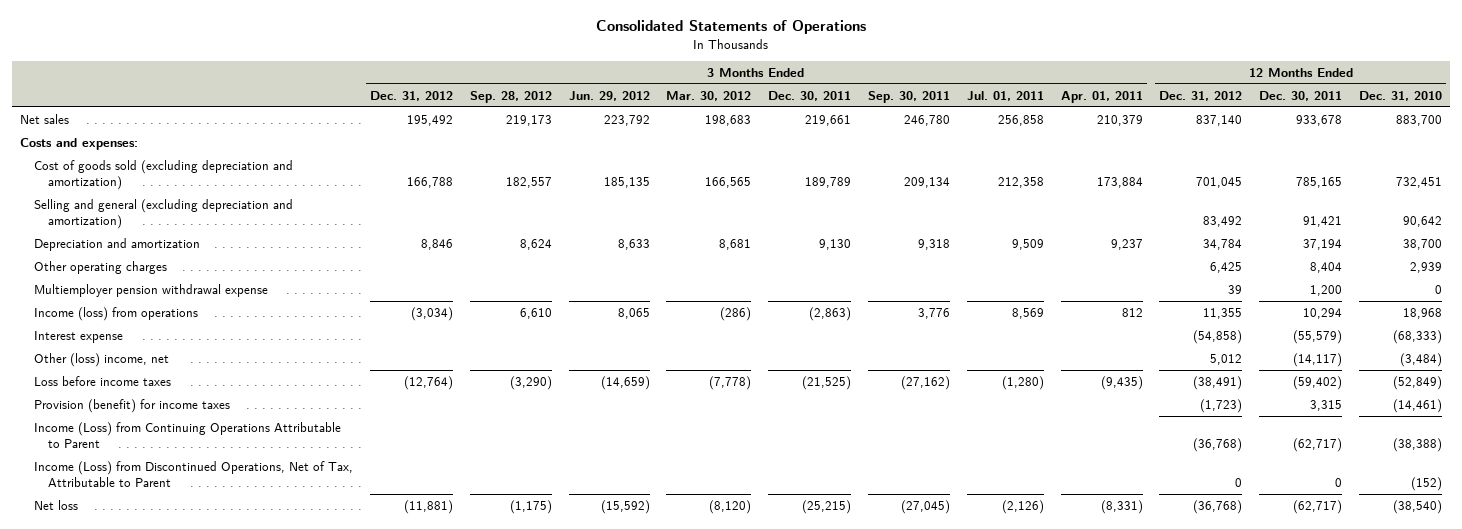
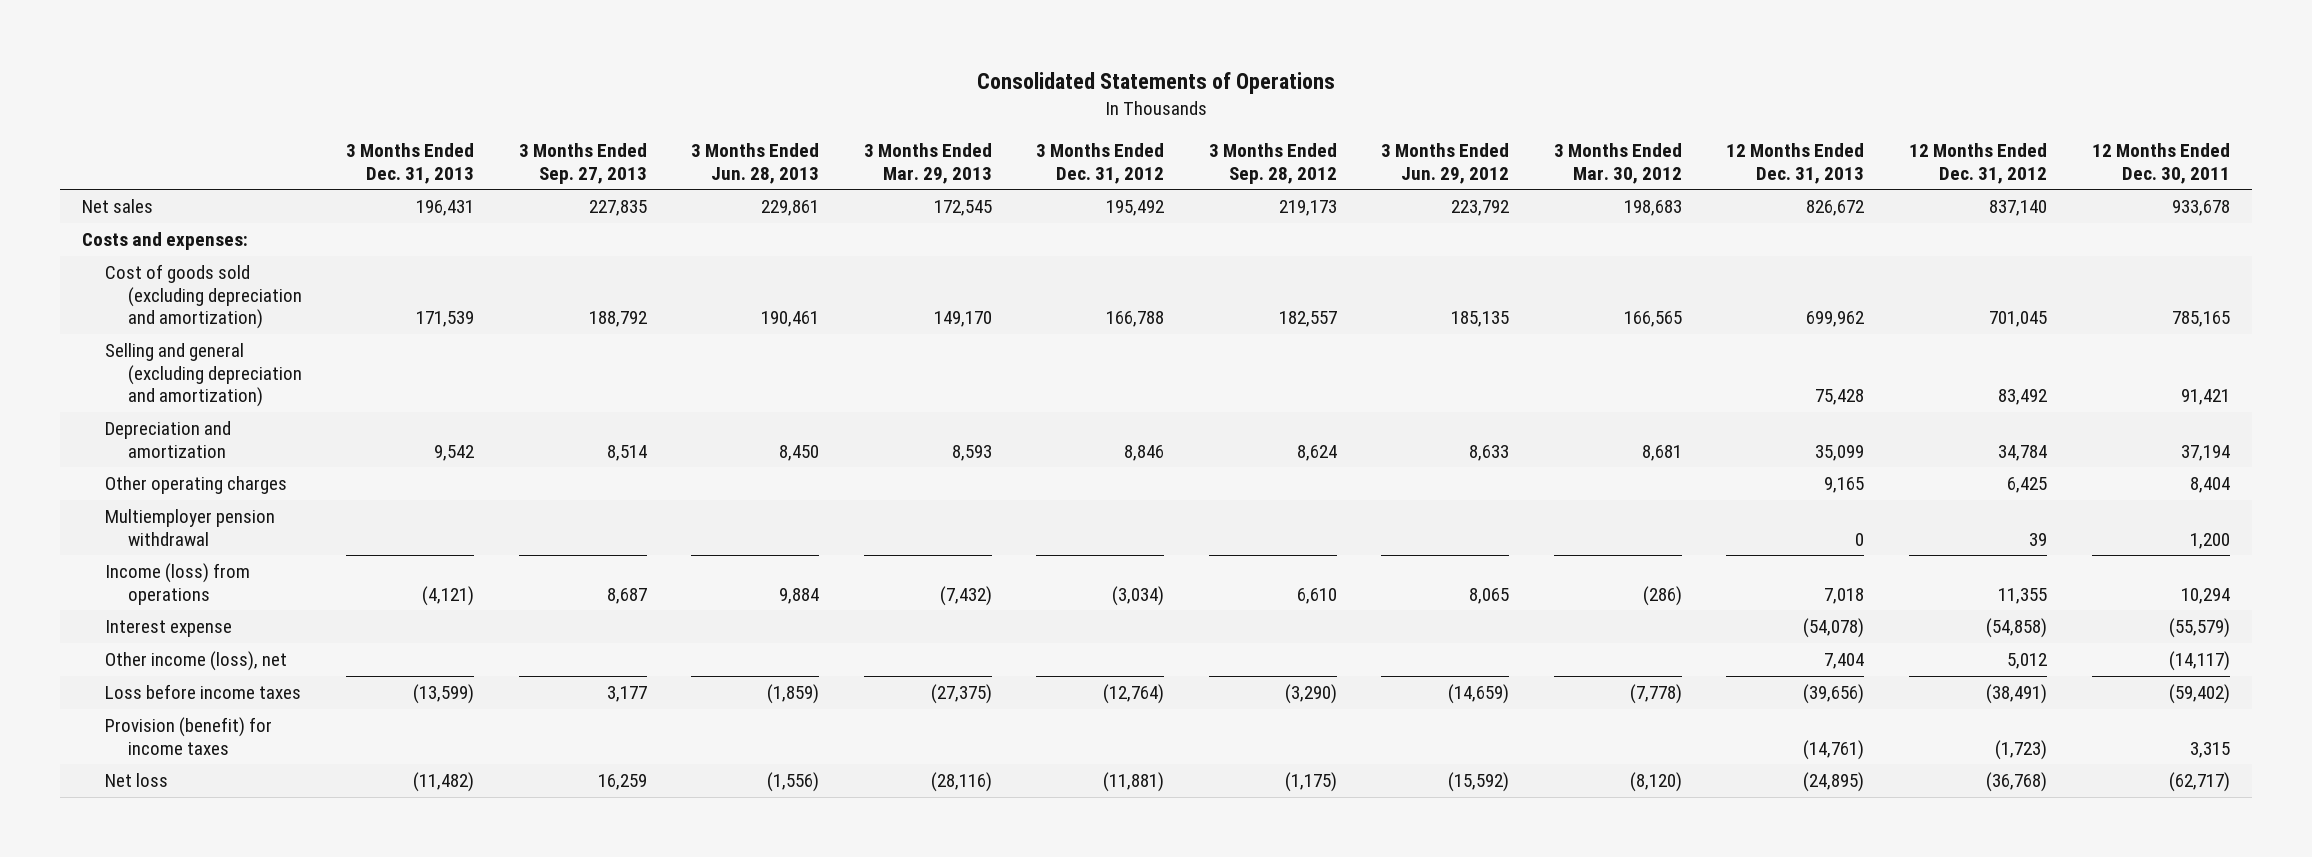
[768,90,852,101] Dec. 30, 2011 -> none
[867,90,950,103] Sep. 30, 2011 -> none
[966,90,1044,101] Jul. 01, 2011 -> none
[1060,90,1143,103] Apr. 01, 2011 -> none
[1359,90,1443,101] Dec. 31, 2010 -> none
none -> [346,143,475,184] 3 Months Ended Dec. 31, 2013
none -> [518,143,647,184] 3 Months Ended Sep. 27, 2013
none -> [691,143,820,184] 3 Months Ended Jun. 28, 2013
none -> [863,143,992,184] 3 Months Ended Mar. 29, 2013
none -> [1726,143,1865,184] 12 Months Ended Dec. 31, 2013
[34,283,269,297] Multiemployer pension withdrawal expense -> [104,509,275,546] Multiemployer pension withdrawal
[34,352,170,367] Other (loss) income, net -> [104,651,287,672] Other income (loss), net
[34,421,342,449] Income (Loss) from Continuing Operations Attributable to Parent -> none
[34,460,354,488] Income (Loss) from Discontinued Operations, Net of Tax, Attributable to Parent -> none

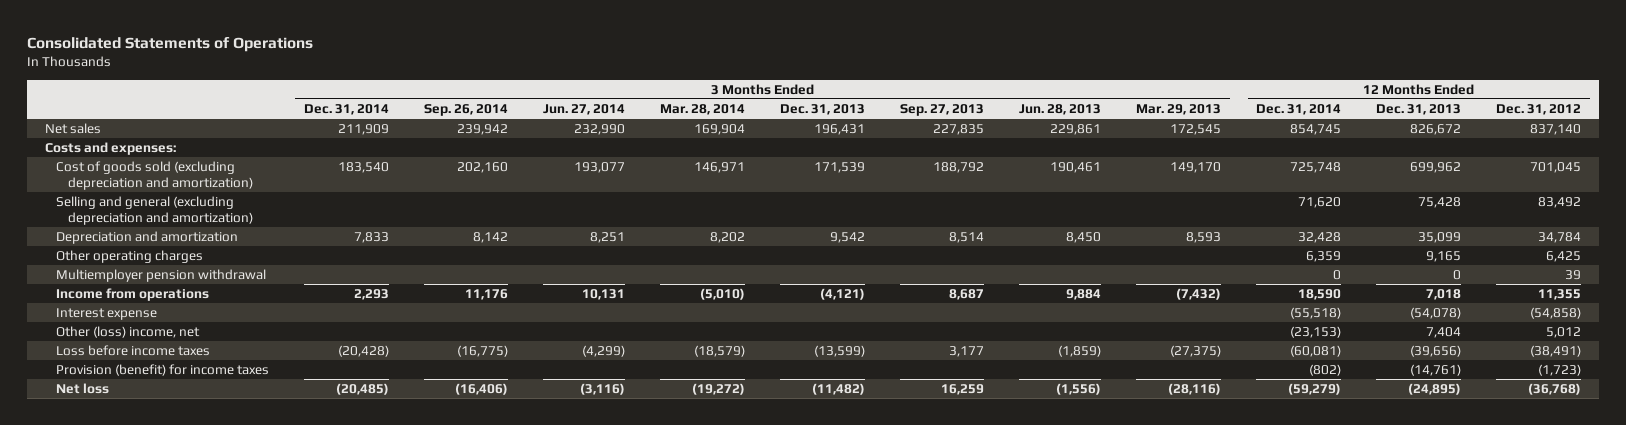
[1036,143,1165,184] 3 Months Ended Dec. 31, 2012 -> none
[1208,143,1337,184] 3 Months Ended Sep. 28, 2012 -> none
[1381,143,1510,184] 3 Months Ended Jun. 29, 2012 -> none
[1553,143,1682,184] 3 Months Ended Mar. 30, 2012 -> none
[2091,143,2230,184] 12 Months Ended Dec. 30, 2011 -> none
none -> [304,103,390,115] Dec. 31, 2014
none -> [424,103,509,116] Sep. 26, 2014
none -> [543,103,626,115] Jun. 27, 2014
none -> [660,103,746,115] Mar. 28, 2014
none -> [1256,103,1342,115] Dec. 31, 2014
[104,563,250,605] Income (loss) from operations -> [56,287,210,301] Income from operations
[104,651,287,672] Other income (loss), net -> [56,325,201,338] Other (loss) income, net

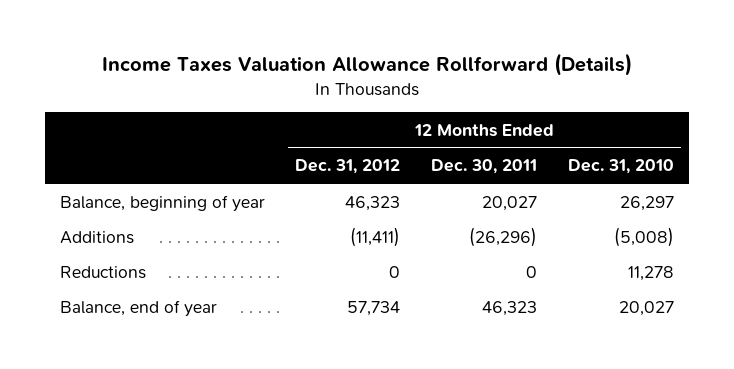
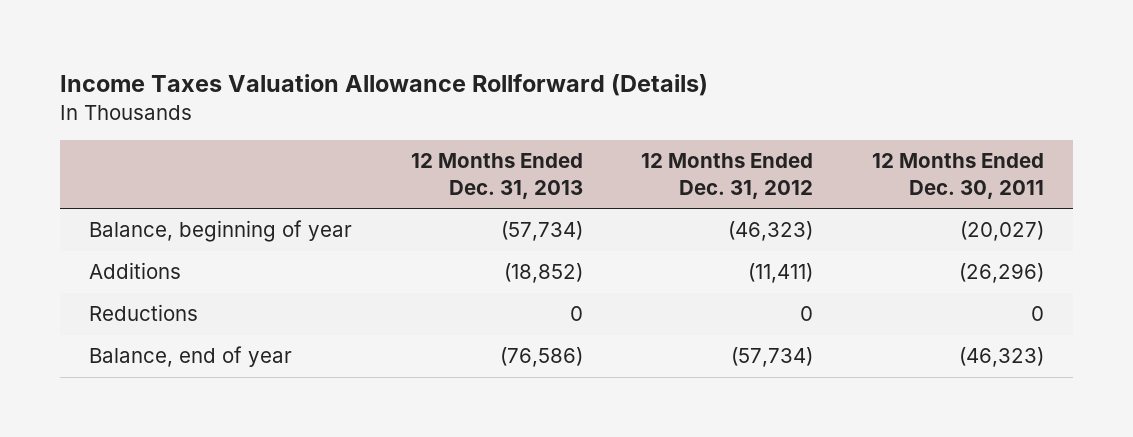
[567,159,674,175] Dec. 31, 2010 -> none
none -> [410,153,583,199] 12 Months Ended Dec. 31, 2013
[345,195,401,211] 46,323 -> [728,221,814,242] (46,323)
[482,195,538,211] 20,027 -> [959,221,1044,242] (20,027)
[347,300,401,316] 57,734 -> [731,347,814,368] (57,734)
[482,300,538,316] 46,323 -> [958,347,1044,368] (46,323)

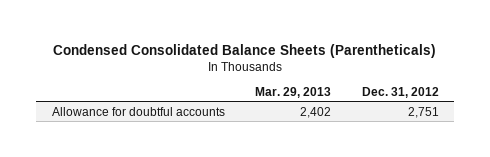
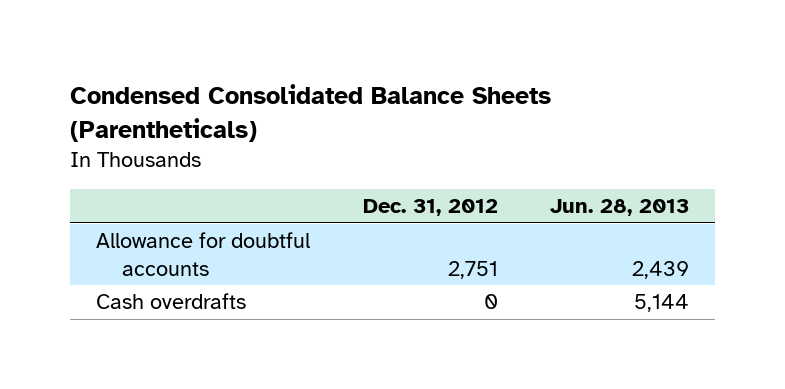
[255,87,332,99] Mar. 29, 2013 -> none
none -> [550,199,690,217] Jun. 28, 2013
none -> [96,293,247,310] Cash overdrafts

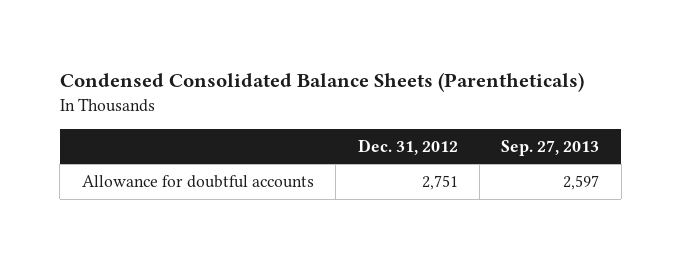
[550,199,690,217] Jun. 28, 2013 -> none
none -> [501,139,600,156] Sep. 27, 2013
[96,293,247,310] Cash overdrafts -> none

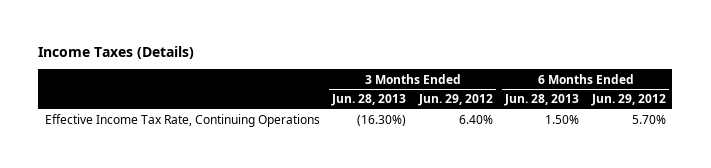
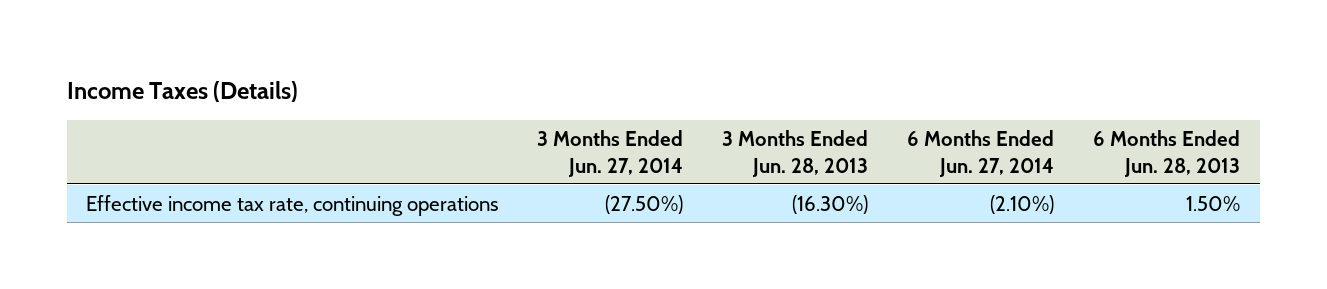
[417,94,493,107] Jun. 29, 2012 -> none
[591,94,667,107] Jun. 29, 2012 -> none
none -> [537,129,684,177] 3 Months Ended Jun. 27, 2014
none -> [907,129,1055,177] 6 Months Ended Jun. 27, 2014
[44,114,320,128] Effective Income Tax Rate, Continuing Operations -> [86,194,499,216] Effective income tax rate, continuing operations

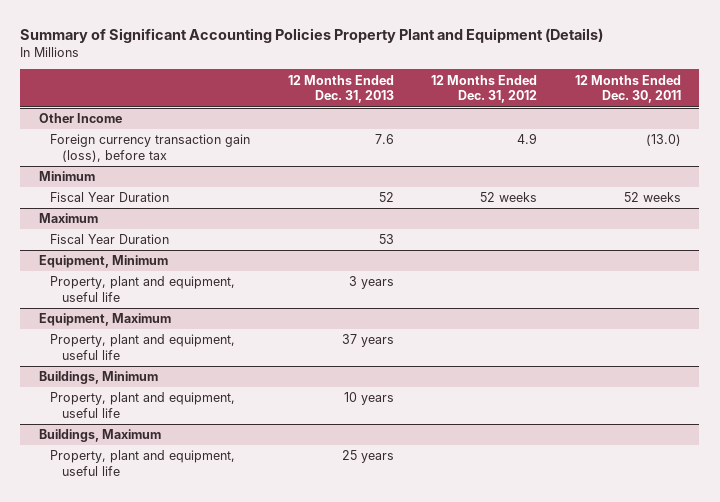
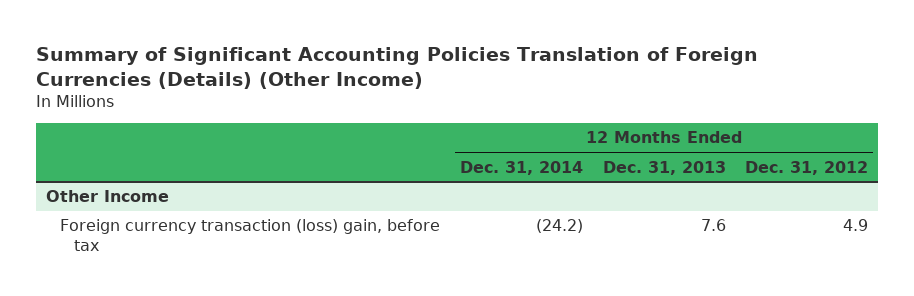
[20,27,604,43] Summary of Significant Accounting Policies Property Plant and Equipment (Details) -> [36,46,759,89] Summary of Significant Accounting Policies Translation of Foreign Currencies (Details) (Other Income)
[574,74,681,104] 12 Months Ended Dec. 30, 2011 -> none
none -> [459,160,583,175] Dec. 31, 2014
[39,171,96,182] Minimum -> none
[50,192,170,203] Fiscal Year Duration -> none
[39,213,99,224] Maximum -> none
[50,234,170,245] Fiscal Year Duration -> none
[39,255,169,269] Equipment, Minimum -> none
[50,276,236,302] Property, plant and equipment, useful life -> none
[39,313,172,327] Equipment, Maximum -> none
[50,334,236,360] Property, plant and equipment, useful life -> none
[39,371,159,385] Buildings, Minimum -> none
[50,392,236,418] Property, plant and equipment, useful life -> none
[39,429,162,443] Buildings, Maximum -> none
[50,450,236,476] Property, plant and equipment, useful life -> none
[50,134,251,162] Foreign currency transaction gain (loss), before tax -> [60,219,441,252] Foreign currency transaction (loss) gain, before tax

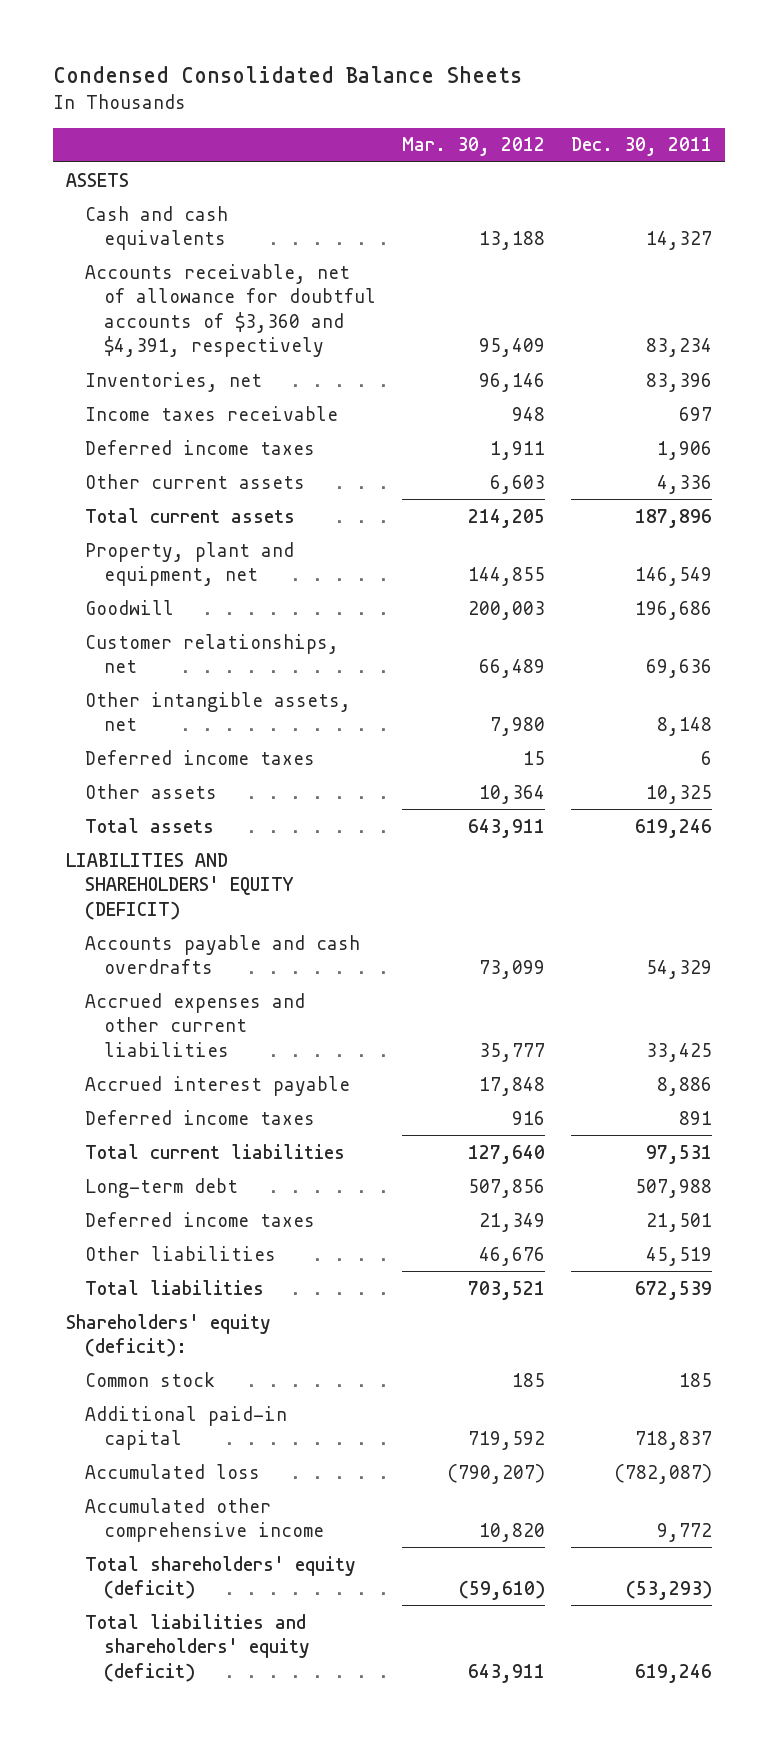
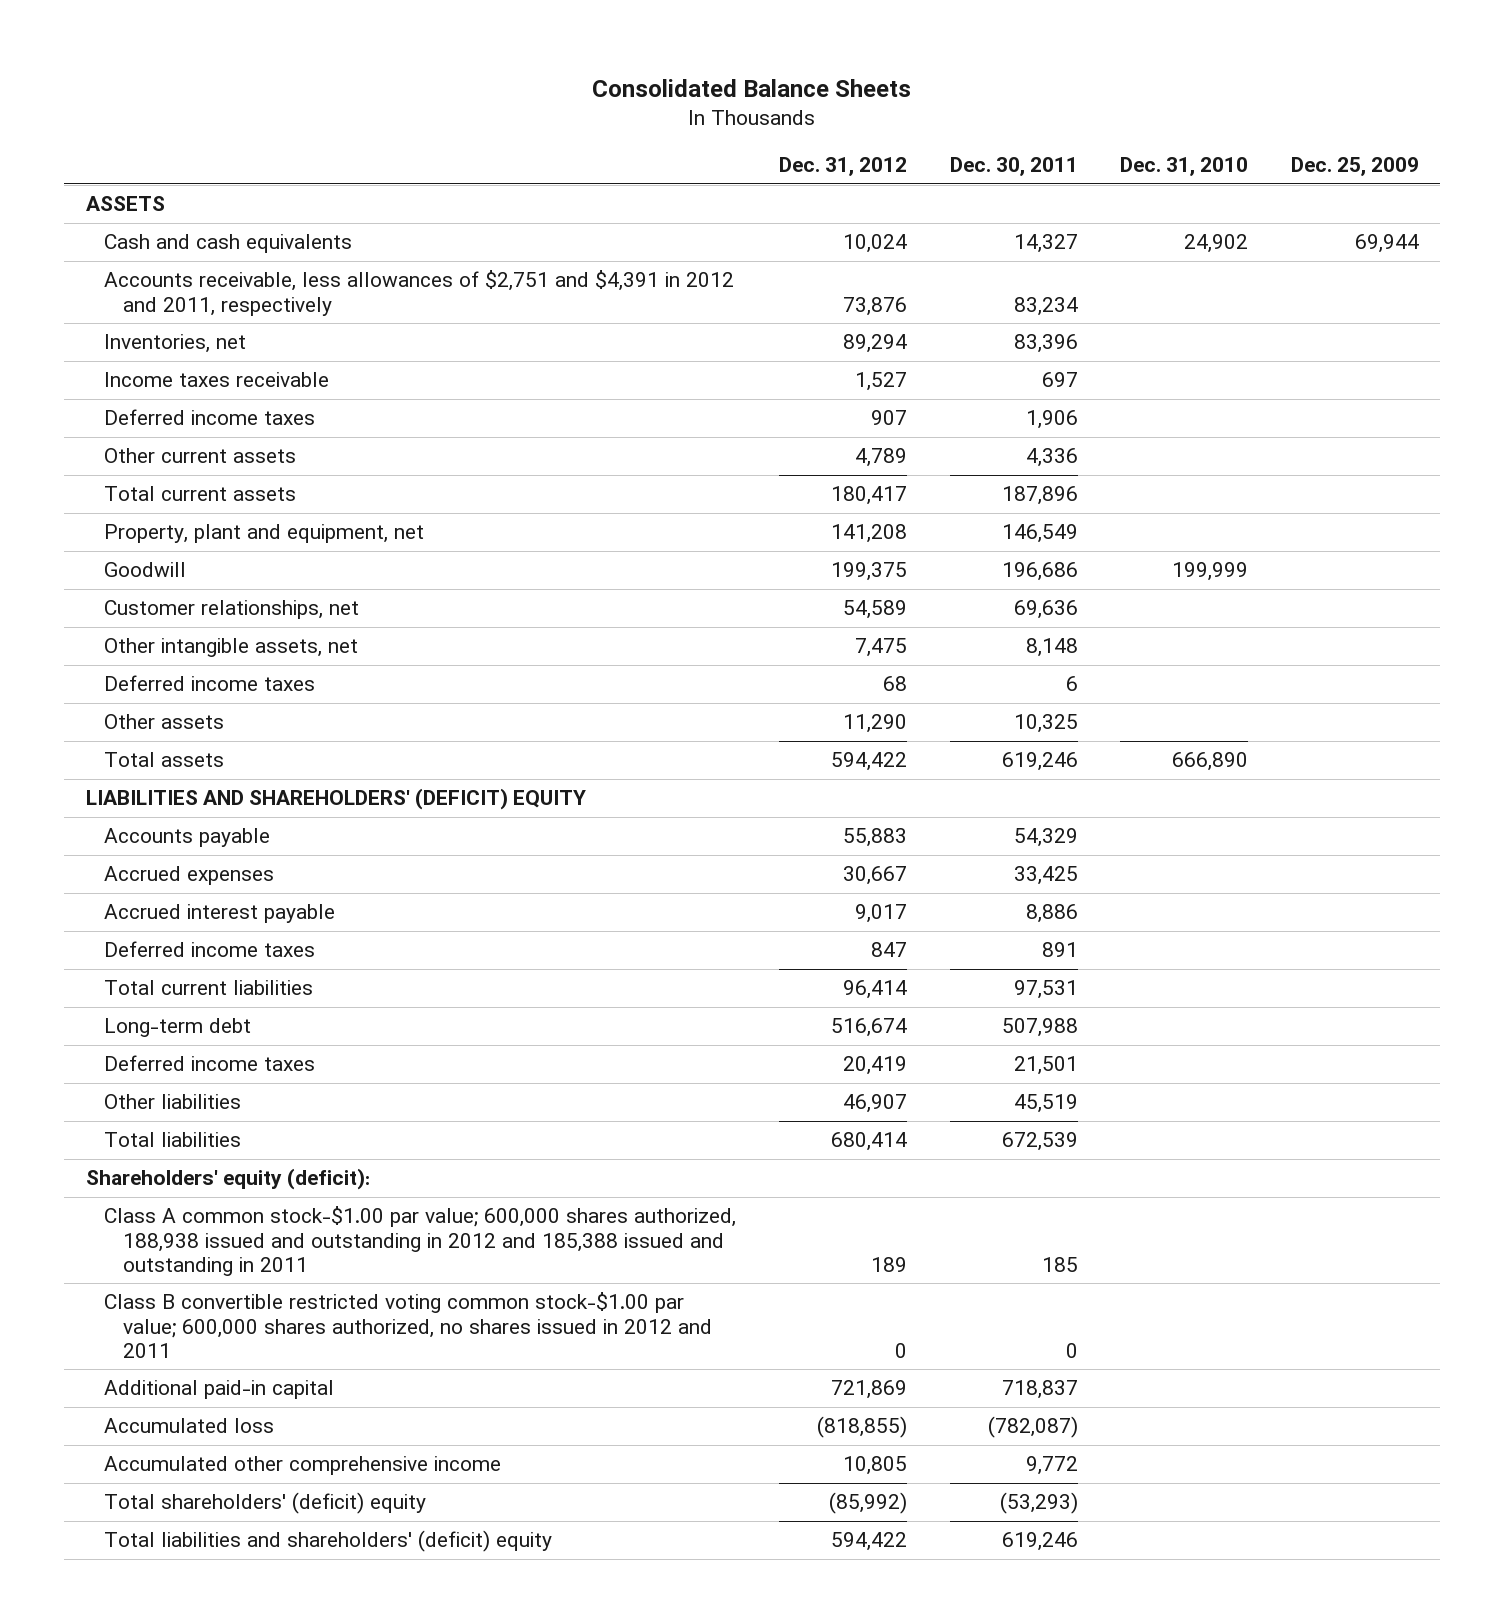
[52,65,522,83] Condensed Consolidated Balance Sheets -> [592,78,912,97] Consolidated Balance Sheets
[402,137,546,157] Mar. 30, 2012 -> none
none -> [778,157,907,177] Dec. 31, 2012
none -> [1120,157,1249,177] Dec. 31, 2010
none -> [1290,157,1419,177] Dec. 25, 2009
[84,263,377,358] Accounts receivable, net of allowance for doubtful accounts of $3,360 and $4,391, respectively -> [104,270,735,316] Accounts receivable, less allowances of $2,751 and $4,391 in 2012 and 2011, respectively
[65,852,294,920] LIABILITIES AND SHAREHOLDERS' EQUITY (DEFICIT) -> [85,788,586,811] LIABILITIES AND SHAREHOLDERS' (DEFICIT) EQUITY
[84,934,360,975] Accounts payable and cash overdrafts -> [104,828,271,848] Accounts payable
[84,992,305,1057] Accrued expenses and other current liabilities -> [104,866,275,886] Accrued expenses
[84,1371,215,1387] Common stock -> [104,1206,737,1276] Class A common stock-$1.00 par value; 600,000 shares authorized, 188,938 issued and outstanding in 2012 and 185,388 issued and outstanding in 2011
none -> [104,1292,713,1358] Class B convertible restricted voting common stock-$1.00 par value; 600,000 shares authorized, no shares issued in 2012 and 2011
[84,1555,356,1600] Total shareholders' equity (deficit) -> [104,1492,427,1515] Total shareholders' (deficit) equity
[84,1613,311,1682] Total liabilities and shareholders' equity (deficit) -> [104,1530,553,1553] Total liabilities and shareholders' (deficit) equity

